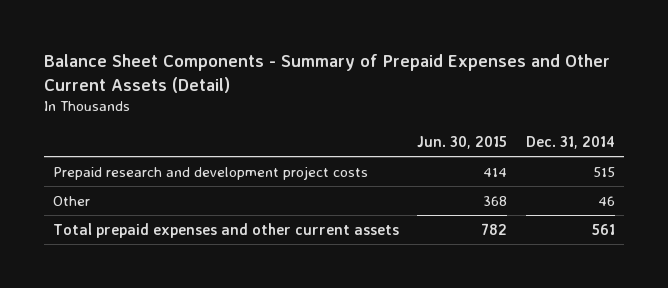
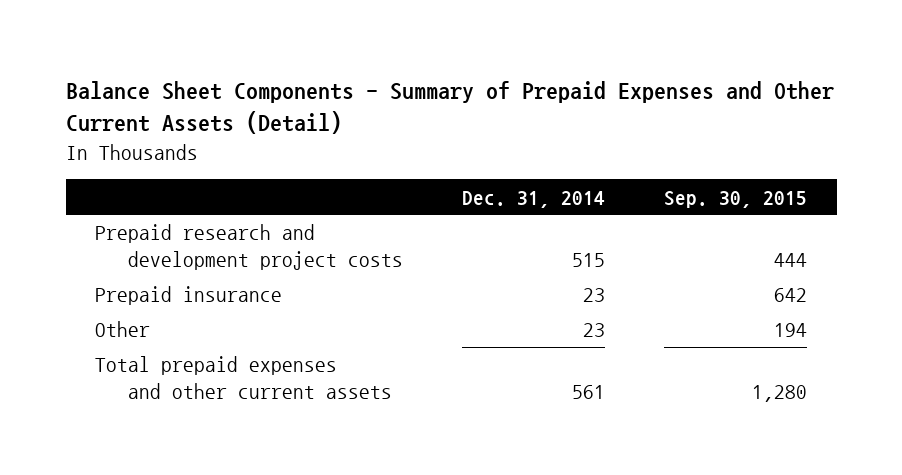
[417,135,508,149] Jun. 30, 2015 -> none
none -> [664,190,808,208] Sep. 30, 2015
none -> [95,286,283,306] Prepaid insurance
[597,195,615,206] 46 -> [583,323,606,338] 23

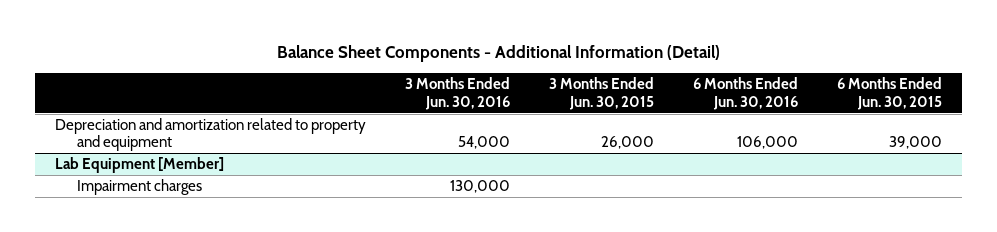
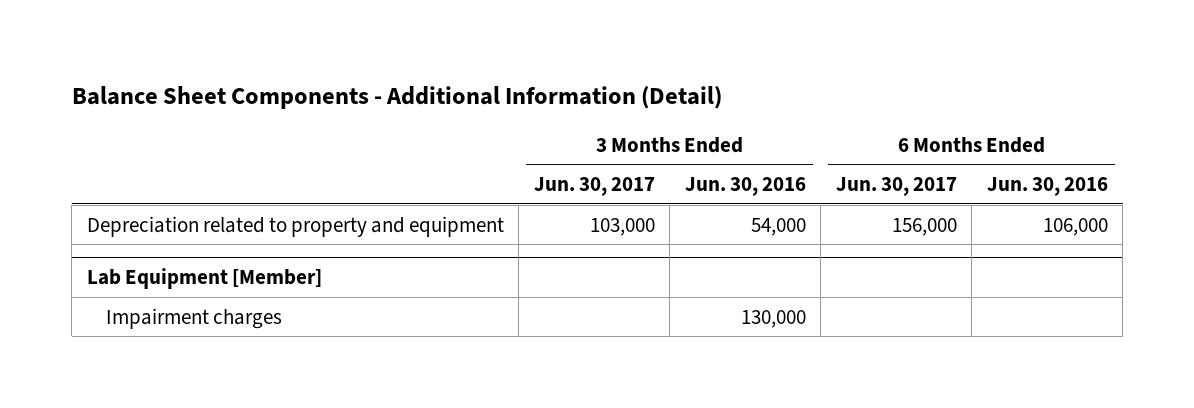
[549,77,655,110] 3 Months Ended Jun. 30, 2015 -> none
[837,77,943,110] 6 Months Ended Jun. 30, 2015 -> none
none -> [533,177,655,197] Jun. 30, 2017
none -> [835,177,957,197] Jun. 30, 2017
[54,118,366,152] Depreciation and amortization related to property and equipment -> [86,215,504,237] Depreciation related to property and equipment

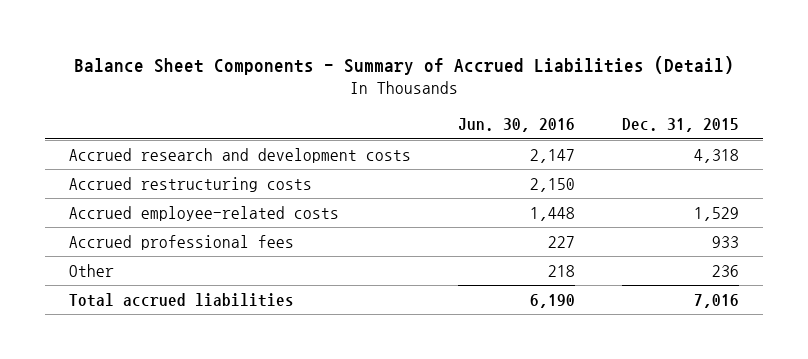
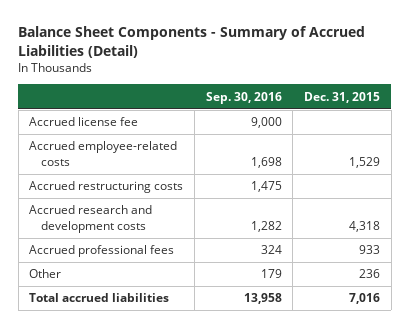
[458,118,576,133] Jun. 30, 2016 -> none
none -> [205,91,282,104] Sep. 30, 2016
none -> [29,117,139,127] Accrued license fee
[68,176,312,192] Accrued restructuring costs -> [29,181,184,194] Accrued restructuring costs
[68,147,411,163] Accrued research and development costs -> [29,205,153,234] Accrued research and development costs

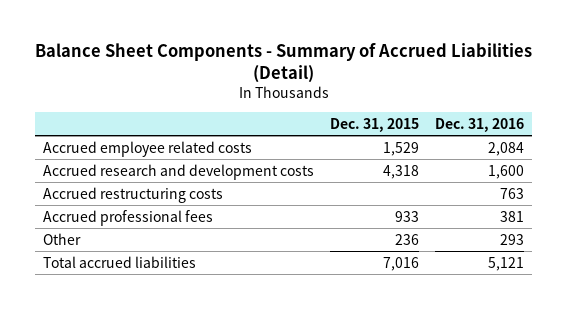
[205,91,282,104] Sep. 30, 2016 -> none
none -> [435,118,525,133] Dec. 31, 2016
[29,117,139,127] Accrued license fee -> none
[29,141,178,167] Accrued employee-related costs -> [42,140,252,157] Accrued employee related costs
[29,181,184,194] Accrued restructuring costs -> [42,186,223,203] Accrued restructuring costs

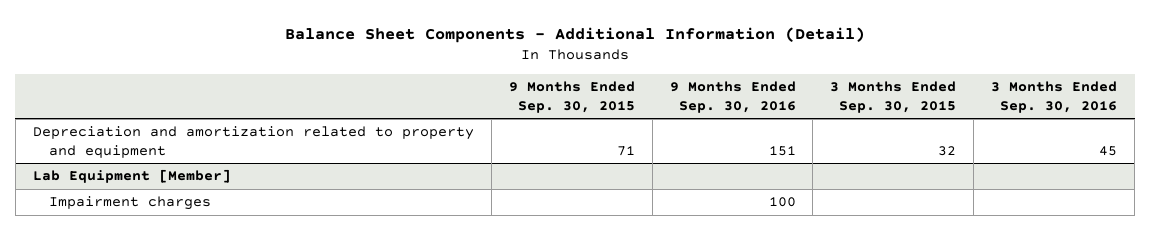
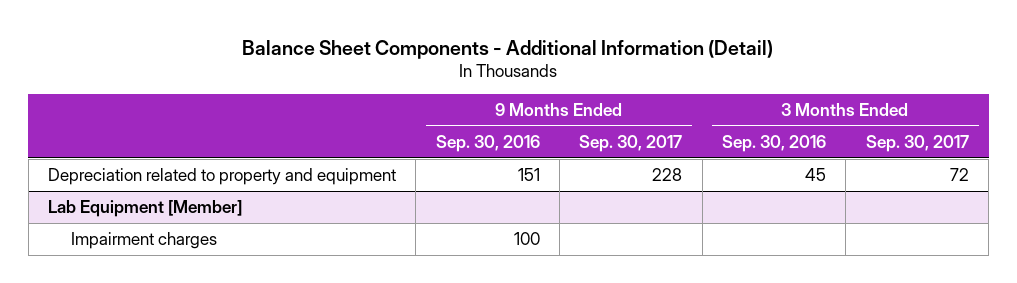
[508,80,635,113] 9 Months Ended Sep. 30, 2015 -> none
[830,80,957,113] 3 Months Ended Sep. 30, 2015 -> none
none -> [579,134,683,152] Sep. 30, 2017
none -> [865,134,969,152] Sep. 30, 2017
[32,126,474,158] Depreciation and amortization related to property and equipment -> [48,168,397,186] Depreciation related to property and equipment

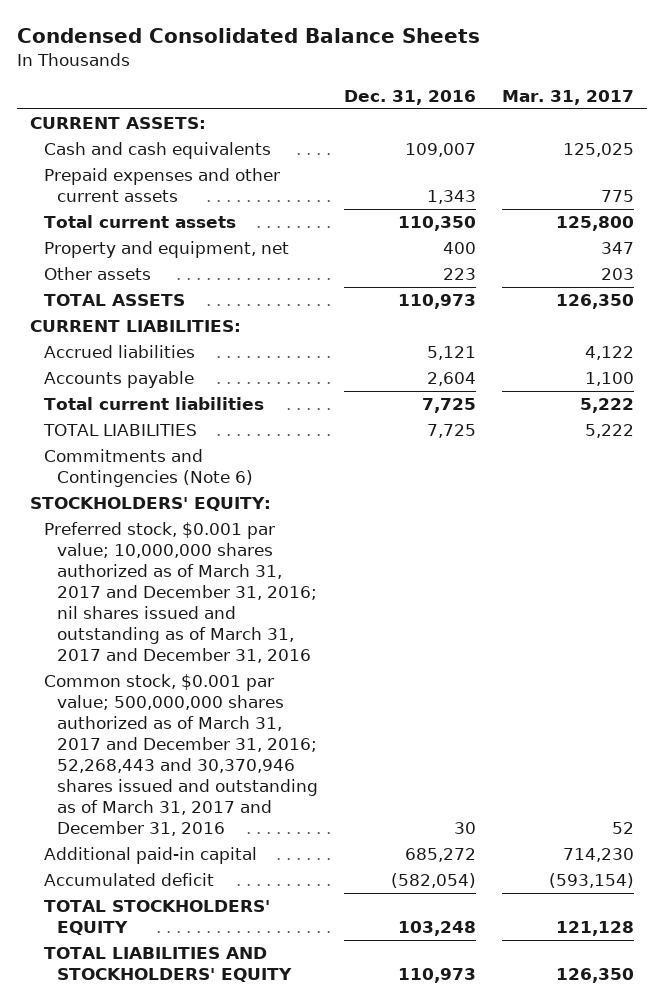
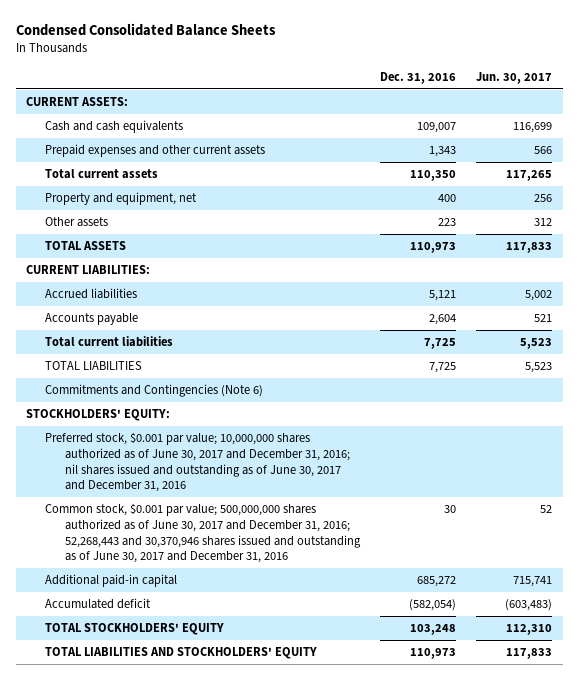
[502,89,635,105] Mar. 31, 2017 -> none
none -> [476,71,553,84] Jun. 30, 2017
[43,522,317,664] Preferred stock, $0.001 par value; 10,000,000 shares authorized as of March 31, 2017 and December 31, 2016; nil shares issued and outstanding as of March 31, 2017 and December 31, 2016 -> [45,432,350,493] Preferred stock, $0.001 par value; 10,000,000 shares authorized as of June 30, 2017 and December 31, 2016; nil shares issued and outstanding as of June 30, 2017 and December 31, 2016
[43,674,318,837] Common stock, $0.001 par value; 500,000,000 shares authorized as of March 31, 2017 and December 31, 2016; 52,268,443 and 30,370,946 shares issued and outstanding as of March 31, 2017 and December 31, 2016 -> [45,503,361,564] Common stock, $0.001 par value; 500,000,000 shares authorized as of June 30, 2017 and December 31, 2016; 52,268,443 and 30,370,946 shares issued and outstanding as of June 30, 2017 and December 31, 2016

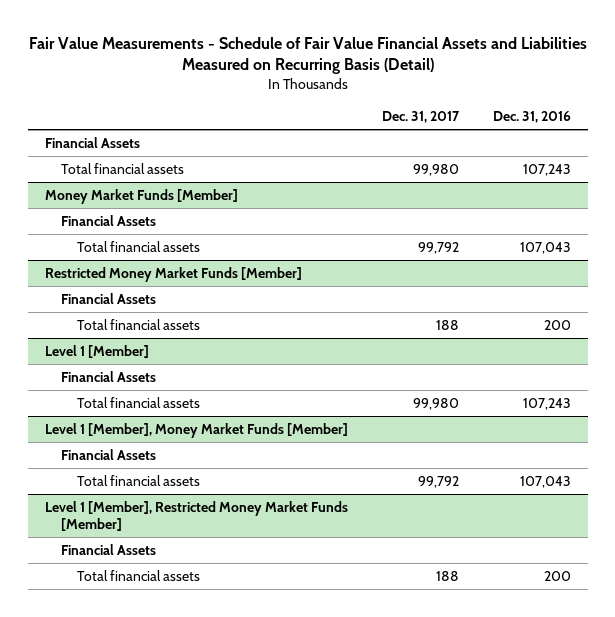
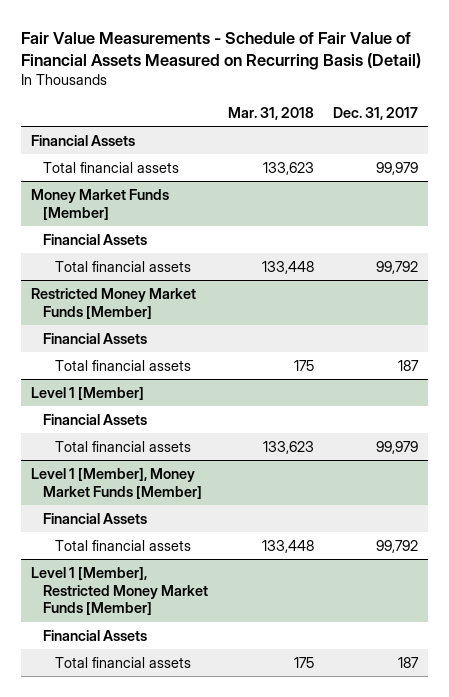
[28,37,587,75] Fair Value Measurements - Schedule of Fair Value Financial Assets and Liabilities Measured on Recurring Basis (Detail) -> [21,31,422,70] Fair Value Measurements - Schedule of Fair Value of Financial Assets Measured on Recurring Basis (Detail)
[492,110,571,123] Dec. 31, 2016 -> none
none -> [227,107,314,121] Mar. 31, 2018
[412,163,459,176] 99,980 -> [375,161,418,175] 99,979
[435,319,459,330] 188 -> [397,359,419,371] 187
[412,397,459,410] 99,980 -> [375,440,418,454] 99,979
[435,570,459,581] 188 -> [397,656,419,668] 187

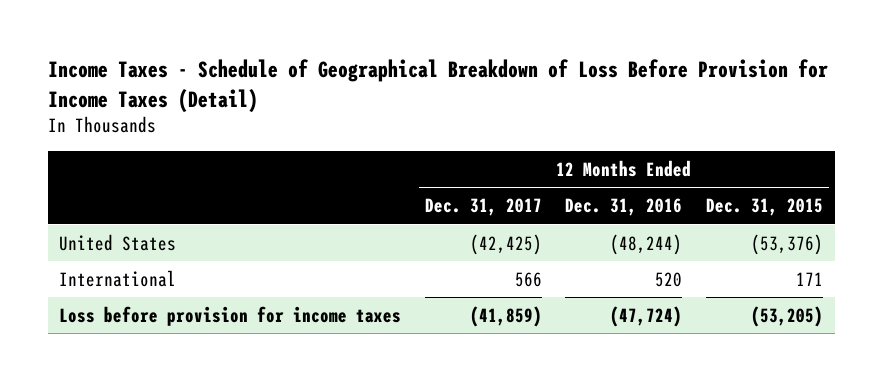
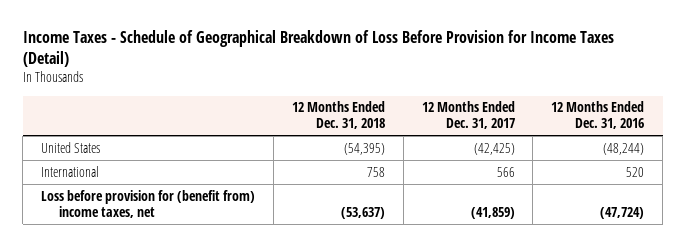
[706,198,824,217] Dec. 31, 2015 -> none
none -> [291,101,385,130] 12 Months Ended Dec. 31, 2018
[59,305,402,326] Loss before provision for income taxes -> [40,189,255,218] Loss before provision for (benefit from) income taxes, net

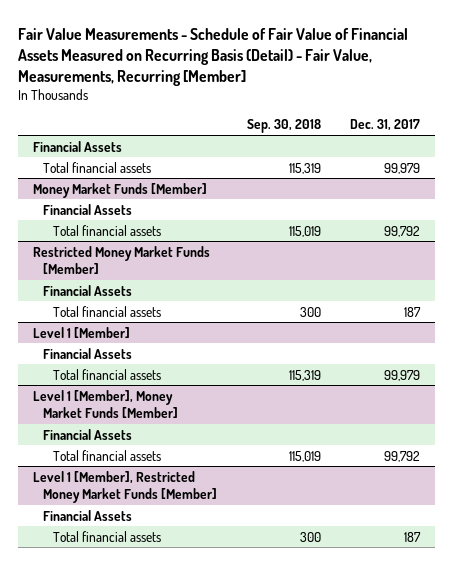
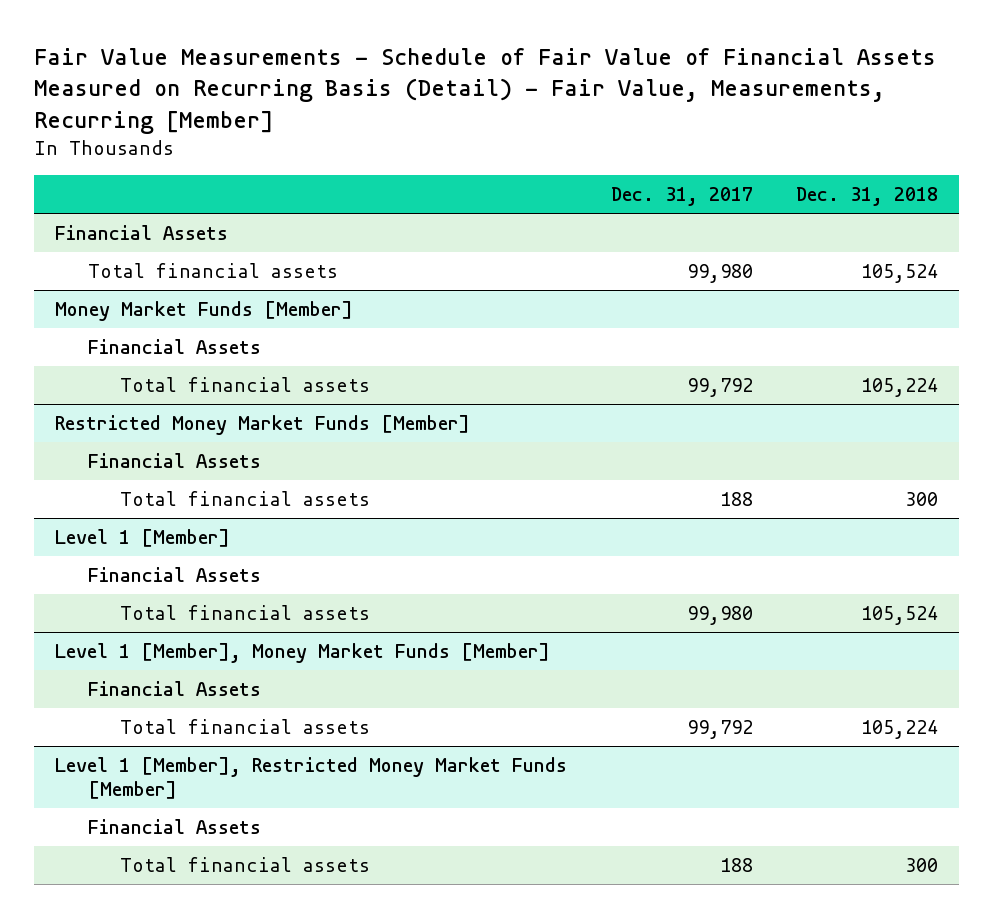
[246,119,321,134] Sep. 30, 2018 -> none
none -> [795,187,938,207] Dec. 31, 2018
[384,162,421,174] 99,979 -> [686,264,753,284] 99,980
[404,306,422,317] 187 -> [719,492,753,507] 188
[384,369,421,381] 99,979 -> [686,606,753,626] 99,980
[404,531,422,542] 187 -> [719,858,753,873] 188

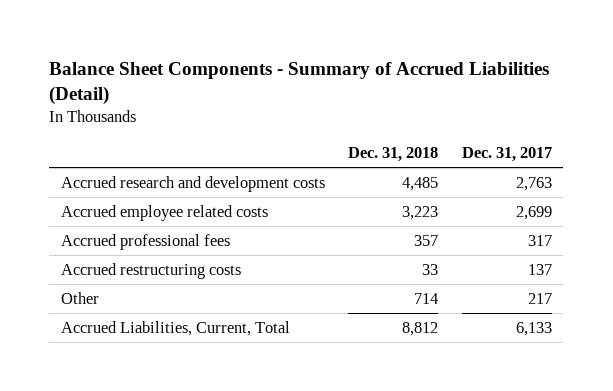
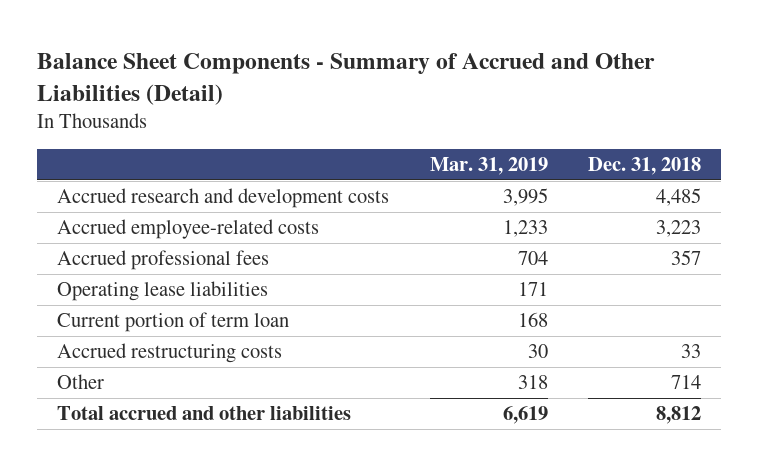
[49,61,550,105] Balance Sheet Components - Summary of Accrued Liabilities (Detail) -> [36,52,655,105] Balance Sheet Components - Summary of Accrued and Other Liabilities (Detail)
[461,147,552,163] Dec. 31, 2017 -> none
none -> [429,156,548,175] Mar. 31, 2019
[60,204,268,221] Accrued employee related costs -> [57,219,320,240] Accrued employee-related costs
none -> [57,281,269,302] Operating lease liabilities
none -> [57,312,290,333] Current portion of term loan
[60,320,290,336] Accrued Liabilities, Current, Total -> [57,406,352,421] Total accrued and other liabilities

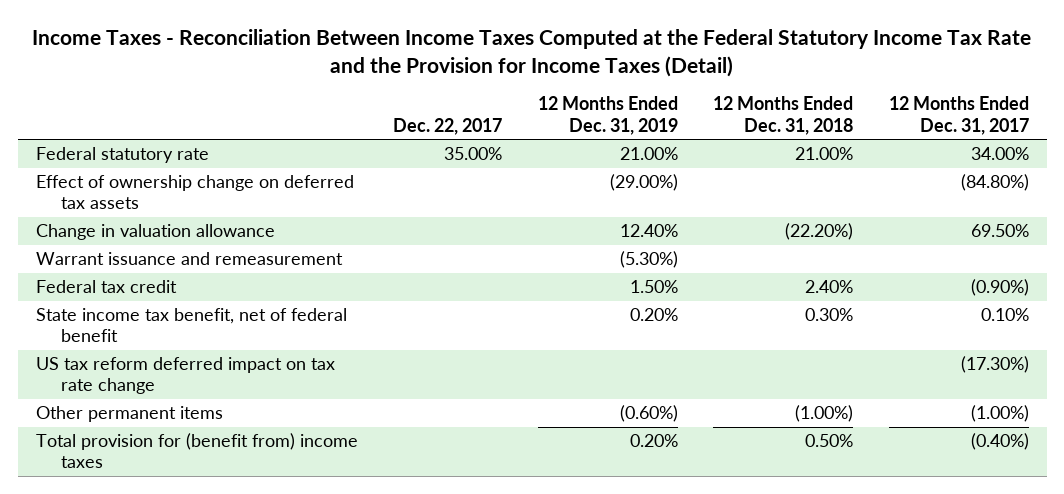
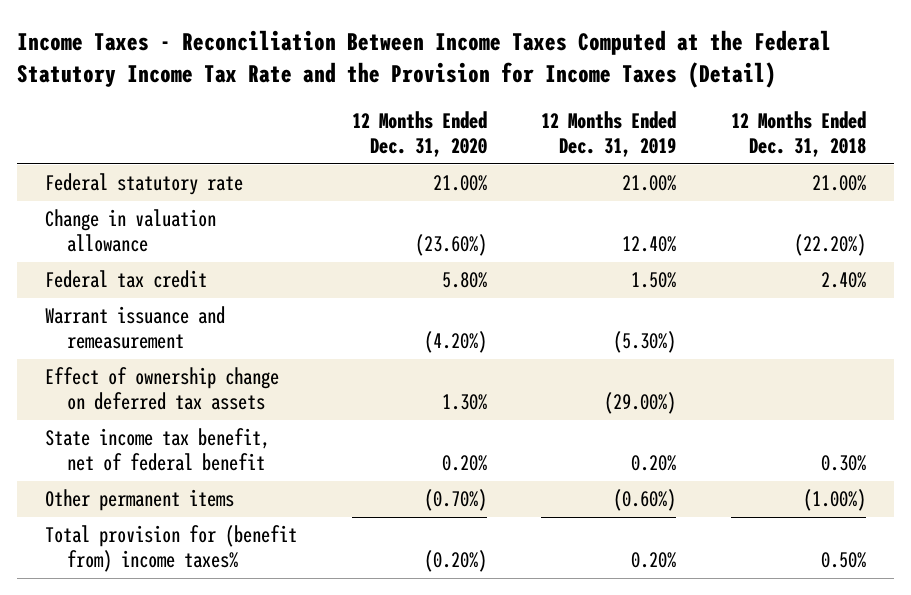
[393,117,503,135] Dec. 22, 2017 -> none
[888,96,1029,135] 12 Months Ended Dec. 31, 2017 -> none
none -> [351,111,487,158] 12 Months Ended Dec. 31, 2020
[35,252,343,266] Warrant issuance and remeasurement -> [44,306,225,350] Warrant issuance and remeasurement
[35,175,354,210] Effect of ownership change on deferred tax assets -> [44,367,279,411] Effect of ownership change on deferred tax assets
[35,357,335,395] US tax reform deferred impact on tax rate change -> none
[35,433,358,469] Total provision for (benefit from) income taxes -> [44,525,297,573] Total provision for (benefit from) income taxes%

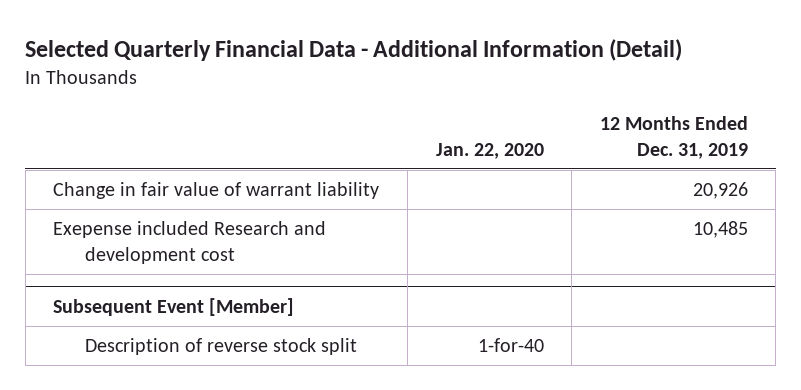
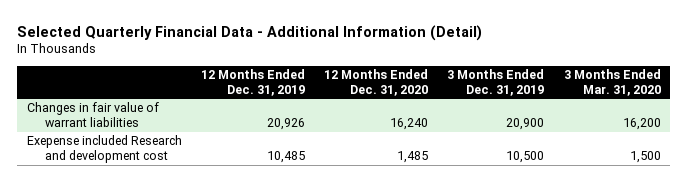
[435,142,544,159] Jan. 22, 2020 -> none
none -> [324,69,429,96] 12 Months Ended Dec. 31, 2020
none -> [447,69,545,96] 3 Months Ended Dec. 31, 2019
none -> [563,69,661,96] 3 Months Ended Mar. 31, 2020
[53,182,380,200] Change in fair value of warrant liability -> [26,102,159,128] Changes in fair value of warrant liabilities
[53,297,295,316] Subsequent Event [Member] -> none
[84,338,357,356] Description of reverse stock split -> none

